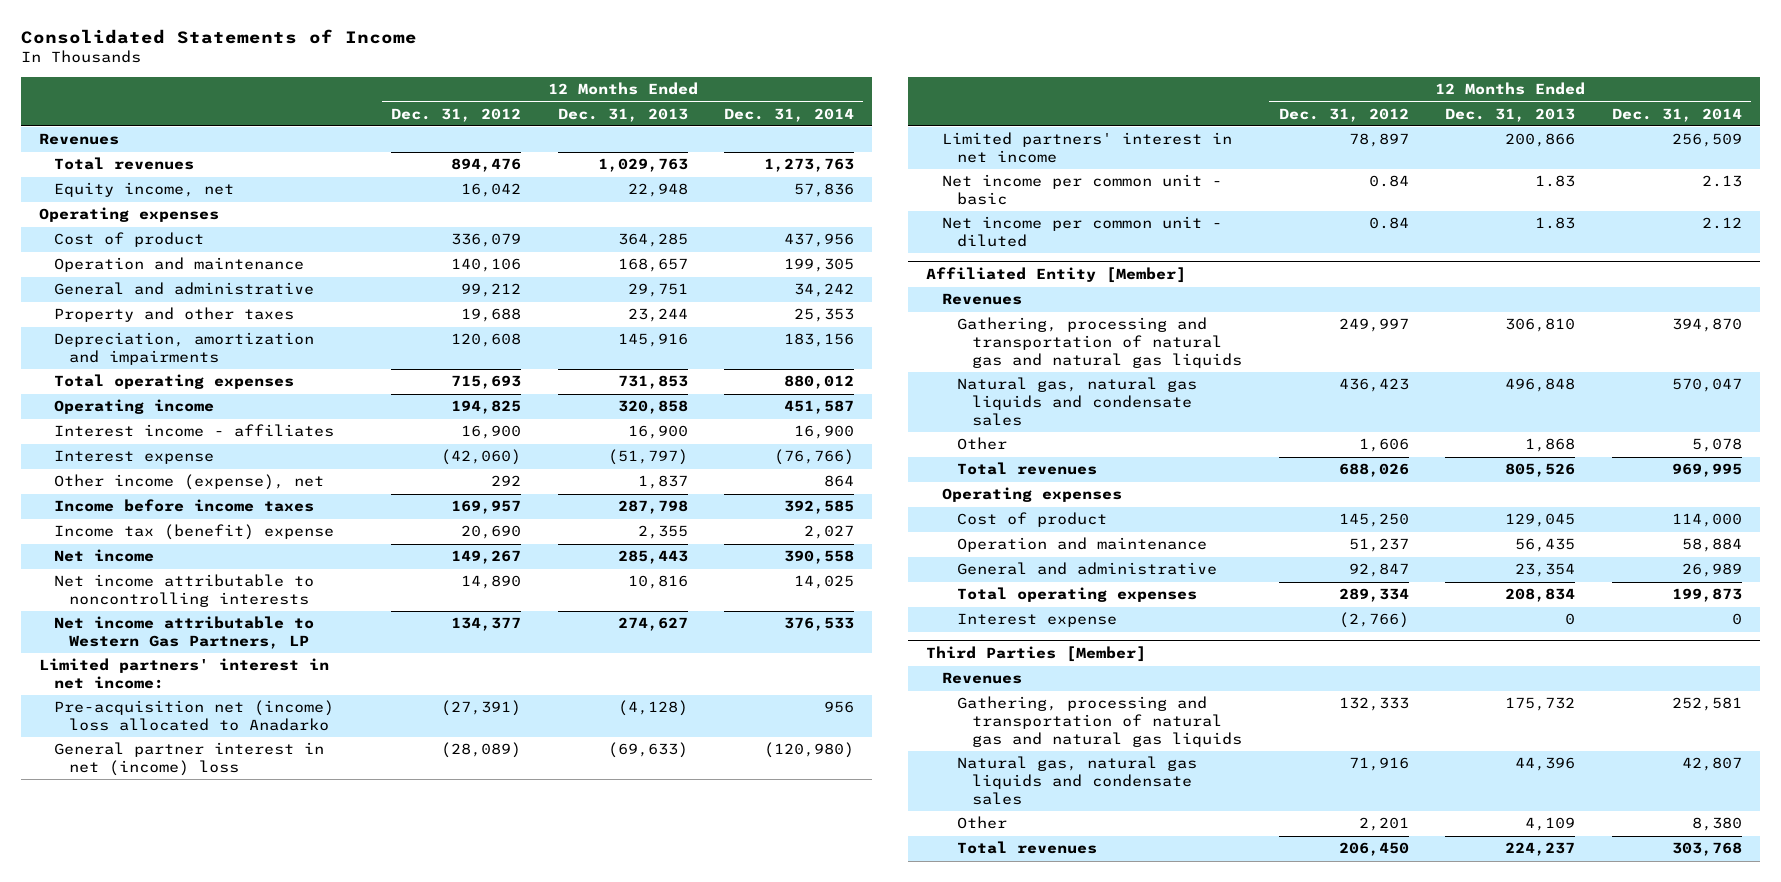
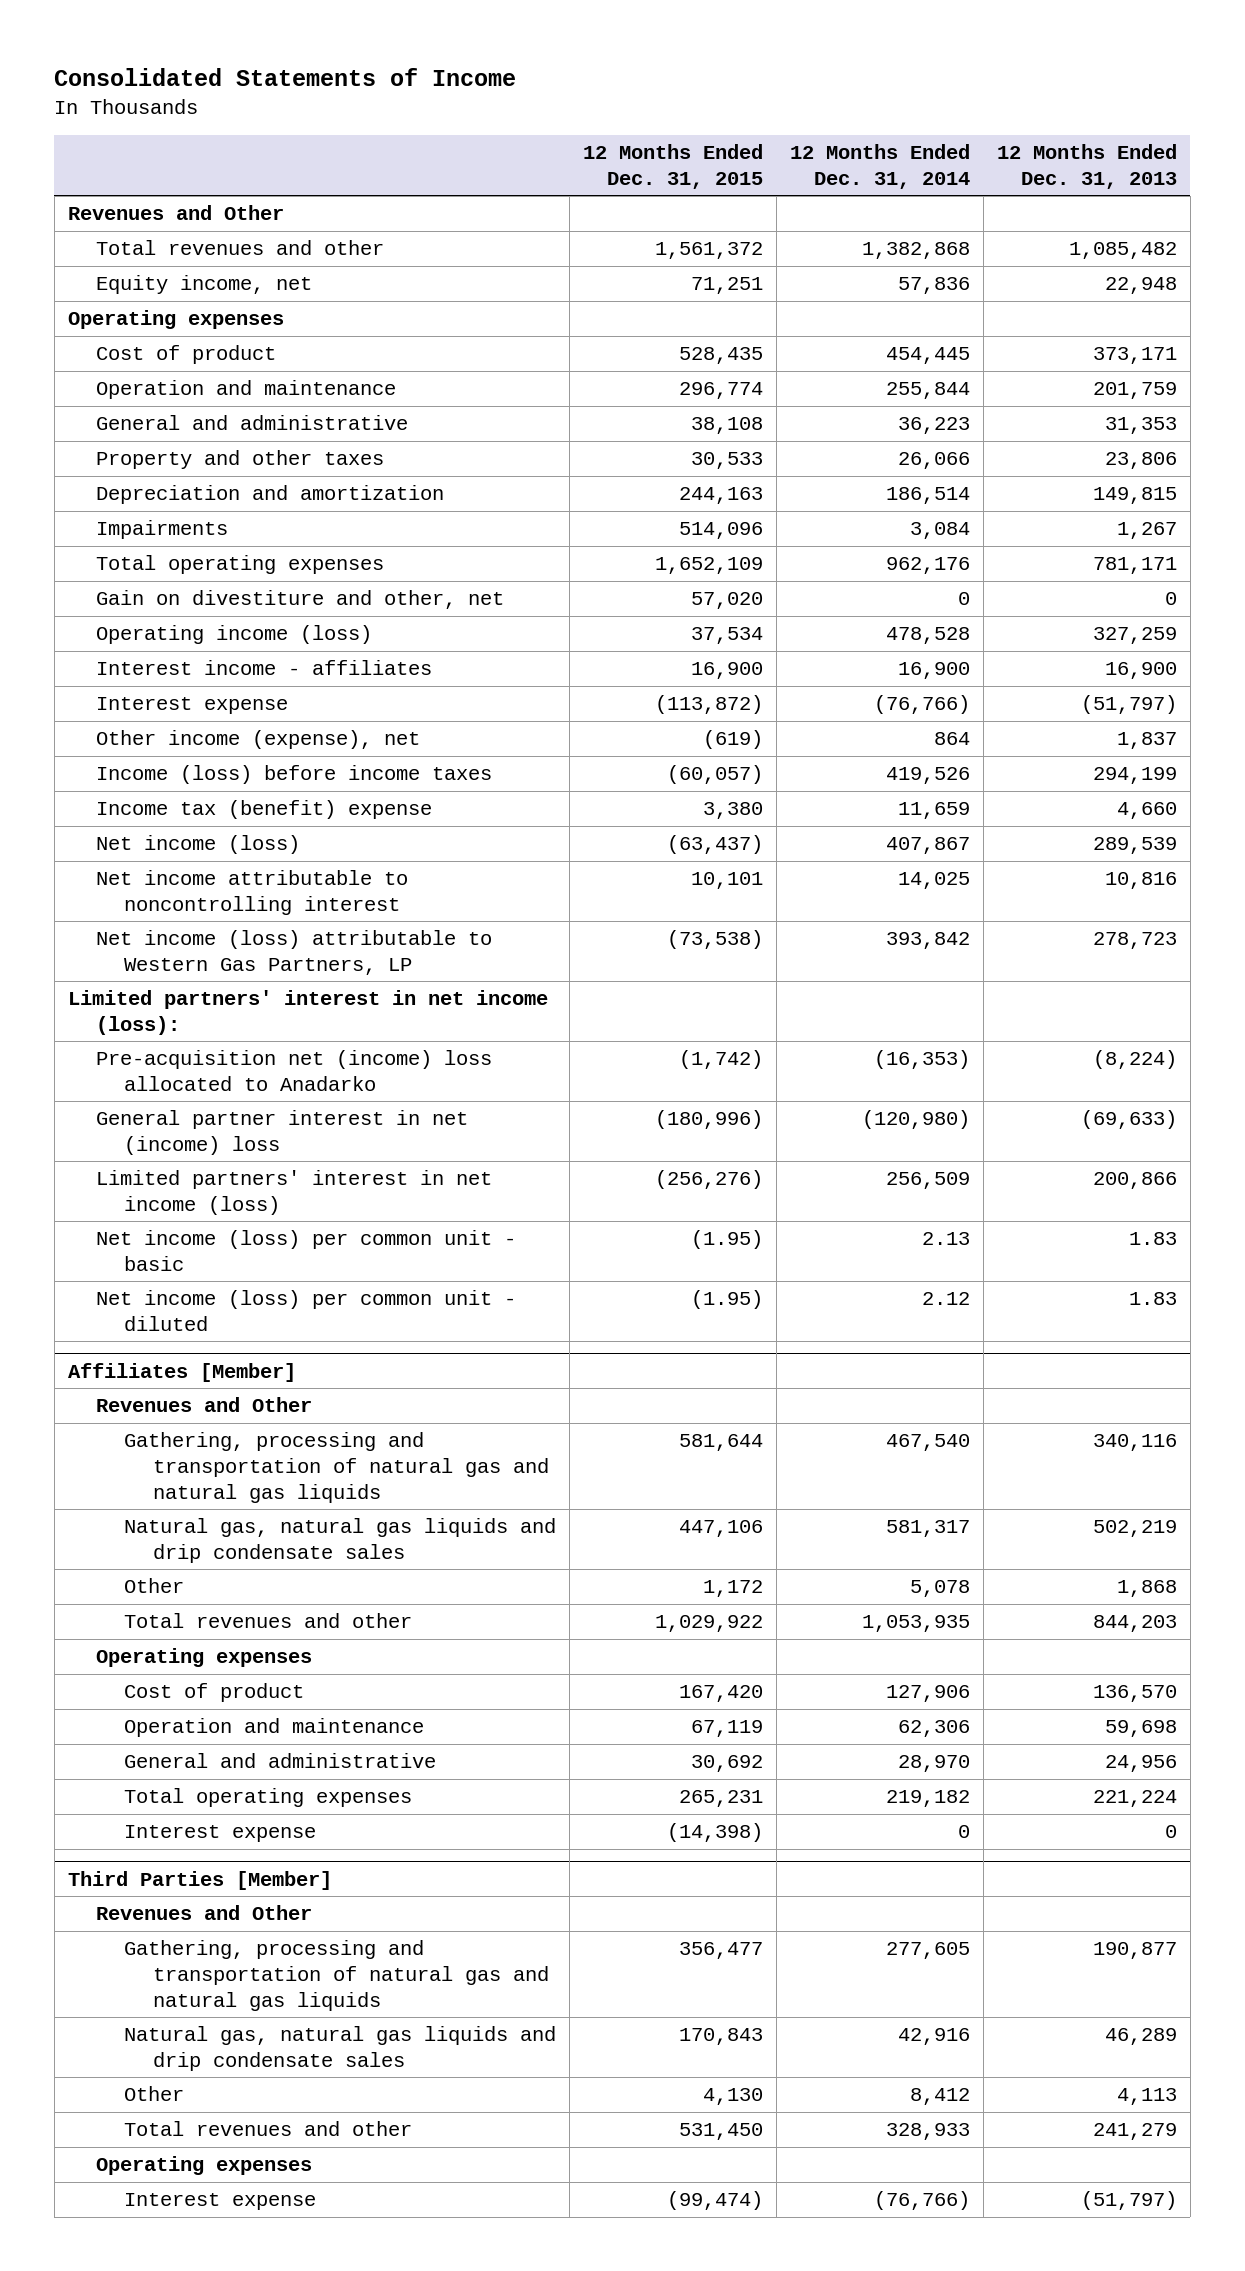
[391,107,522,122] Dec. 31, 2012 -> none
none -> [583,144,764,189] 12 Months Ended Dec. 31, 2015
[39,133,120,146] Revenues -> [67,205,284,221] Revenues and Other
[54,157,195,171] Total revenues -> [96,240,385,256] Total revenues and other
[597,158,688,173] 1,029,763 -> [1068,242,1177,260] 1,085,482
[764,158,855,173] 1,273,763 -> [862,242,971,260] 1,382,868
[617,233,688,248] 364,285 -> [1092,347,1177,365] 373,171
[784,233,855,248] 437,956 -> [886,347,971,365] 454,445
[617,258,688,273] 168,657 -> [1092,382,1177,400] 201,759
[784,258,855,273] 199,305 -> [886,382,971,400] 255,844
[627,283,688,298] 29,751 -> [1104,417,1177,435] 31,353
[794,283,855,298] 34,242 -> [898,417,971,435] 36,223
[627,308,688,323] 23,244 -> [1104,452,1177,470] 23,806
[794,308,855,323] 25,353 -> [898,452,971,470] 26,066
[54,332,315,366] Depreciation, amortization and impairments -> [96,485,445,505] Depreciation and amortization
[617,333,688,348] 145,916 -> [1092,487,1177,505] 149,815
[784,333,855,348] 183,156 -> [886,487,971,505] 186,514
none -> [96,520,229,540] Impairments
[617,375,688,390] 731,853 -> [1092,557,1177,575] 781,171
[784,375,855,390] 880,012 -> [886,557,971,575] 962,176
none -> [96,590,505,610] Gain on divestiture and other, net
[54,399,215,415] Operating income -> [96,625,373,645] Operating income (loss)
[617,400,688,415] 320,858 -> [1092,627,1177,645] 327,259
[784,400,855,415] 451,587 -> [886,627,971,645] 478,528
[54,499,315,513] Income before income taxes -> [96,765,493,785] Income (loss) before income taxes
[617,500,688,515] 287,798 -> [1092,767,1177,785] 294,199
[784,500,855,515] 392,585 -> [886,767,971,785] 419,526
[637,525,688,540] 2,355 -> [1116,802,1177,820] 4,660
[804,525,855,540] 2,027 -> [898,802,971,820] 11,659
[54,549,155,563] Net income -> [96,835,301,855] Net income (loss)
[617,550,688,565] 285,443 -> [1092,837,1177,855] 289,539
[784,550,855,565] 390,558 -> [886,837,971,855] 407,867
[54,574,315,608] Net income attributable to noncontrolling interests -> [96,870,409,915] Net income attributable to noncontrolling interest
[54,616,315,650] Net income attributable to Western Gas Partners, LP -> [96,930,493,975] Net income (loss) attributable to Western Gas Partners, LP
[617,617,688,632] 274,627 -> [1092,932,1177,950] 278,723
[784,617,855,632] 376,533 -> [886,932,971,950] 393,842
[39,658,330,690] Limited partners' interest in net income: -> [67,990,548,1035] Limited partners' interest in net income (loss):
[617,700,688,717] (4,128) -> [1092,1050,1177,1070] (8,224)
[824,701,855,714] 956 -> [874,1050,971,1070] (16,353)
[941,132,1232,164] Limited partners' interest in net income -> [96,1170,493,1215] Limited partners' interest in net income (loss)
[941,174,1222,206] Net income per common unit - basic -> [96,1230,517,1271] Net income (loss) per common unit - basic
[941,216,1222,248] Net income per common unit - diluted -> [96,1290,517,1331] Net income (loss) per common unit - diluted
[926,267,1187,284] Affiliated Entity [Member] -> [67,1362,296,1382] Affiliates [Member]
[941,293,1022,306] Revenues -> [96,1397,313,1413] Revenues and Other
[1505,318,1576,333] 306,810 -> [1092,1434,1177,1452] 340,116
[1671,318,1742,333] 394,870 -> [886,1434,971,1452] 467,540
[956,377,1197,426] Natural gas, natural gas liquids and condensate sales -> [124,1518,557,1563] Natural gas, natural gas liquids and drip condensate sales
[1505,378,1576,393] 496,848 -> [1092,1520,1177,1538] 502,219
[1671,378,1742,393] 570,047 -> [886,1520,971,1538] 581,317
[956,462,1097,476] Total revenues -> [124,1613,413,1629] Total revenues and other
[1505,463,1576,478] 805,526 -> [1092,1615,1177,1633] 844,203
[1671,463,1742,478] 969,995 -> [862,1615,971,1633] 1,053,935
[1505,513,1576,528] 129,045 -> [1092,1685,1177,1703] 136,570
[1671,513,1742,528] 114,000 -> [886,1685,971,1703] 127,906
[1515,538,1576,553] 56,435 -> [1104,1720,1177,1738] 59,698
[1681,538,1742,553] 58,884 -> [898,1720,971,1738] 62,306
[1515,563,1576,578] 23,354 -> [1104,1755,1177,1773] 24,956
[1681,563,1742,578] 26,989 -> [898,1755,971,1773] 28,970
[1505,588,1576,603] 208,834 -> [1092,1790,1177,1808] 221,224
[1671,588,1742,603] 199,873 -> [886,1790,971,1808] 219,182
[941,672,1022,685] Revenues -> [96,1905,313,1921] Revenues and Other
[1505,697,1576,712] 175,732 -> [1092,1942,1177,1960] 190,877
[1671,697,1742,712] 252,581 -> [886,1942,971,1960] 277,605
[956,756,1197,805] Natural gas, natural gas liquids and condensate sales -> [124,2026,557,2071] Natural gas, natural gas liquids and drip condensate sales
[1515,757,1576,772] 44,396 -> [1104,2028,1177,2046] 46,289
[1681,757,1742,772] 42,807 -> [898,2028,971,2046] 42,916
[1525,817,1576,832] 4,109 -> [1116,2088,1177,2106] 4,113
[1691,817,1742,832] 8,380 -> [910,2088,971,2106] 8,412
[956,841,1097,855] Total revenues -> [124,2121,413,2137] Total revenues and other
[1505,842,1576,857] 224,237 -> [1092,2123,1177,2141] 241,279
[1671,842,1742,857] 303,768 -> [886,2123,971,2141] 328,933
none -> [96,2156,313,2176] Operating expenses
none -> [124,2193,317,2211] Interest expense

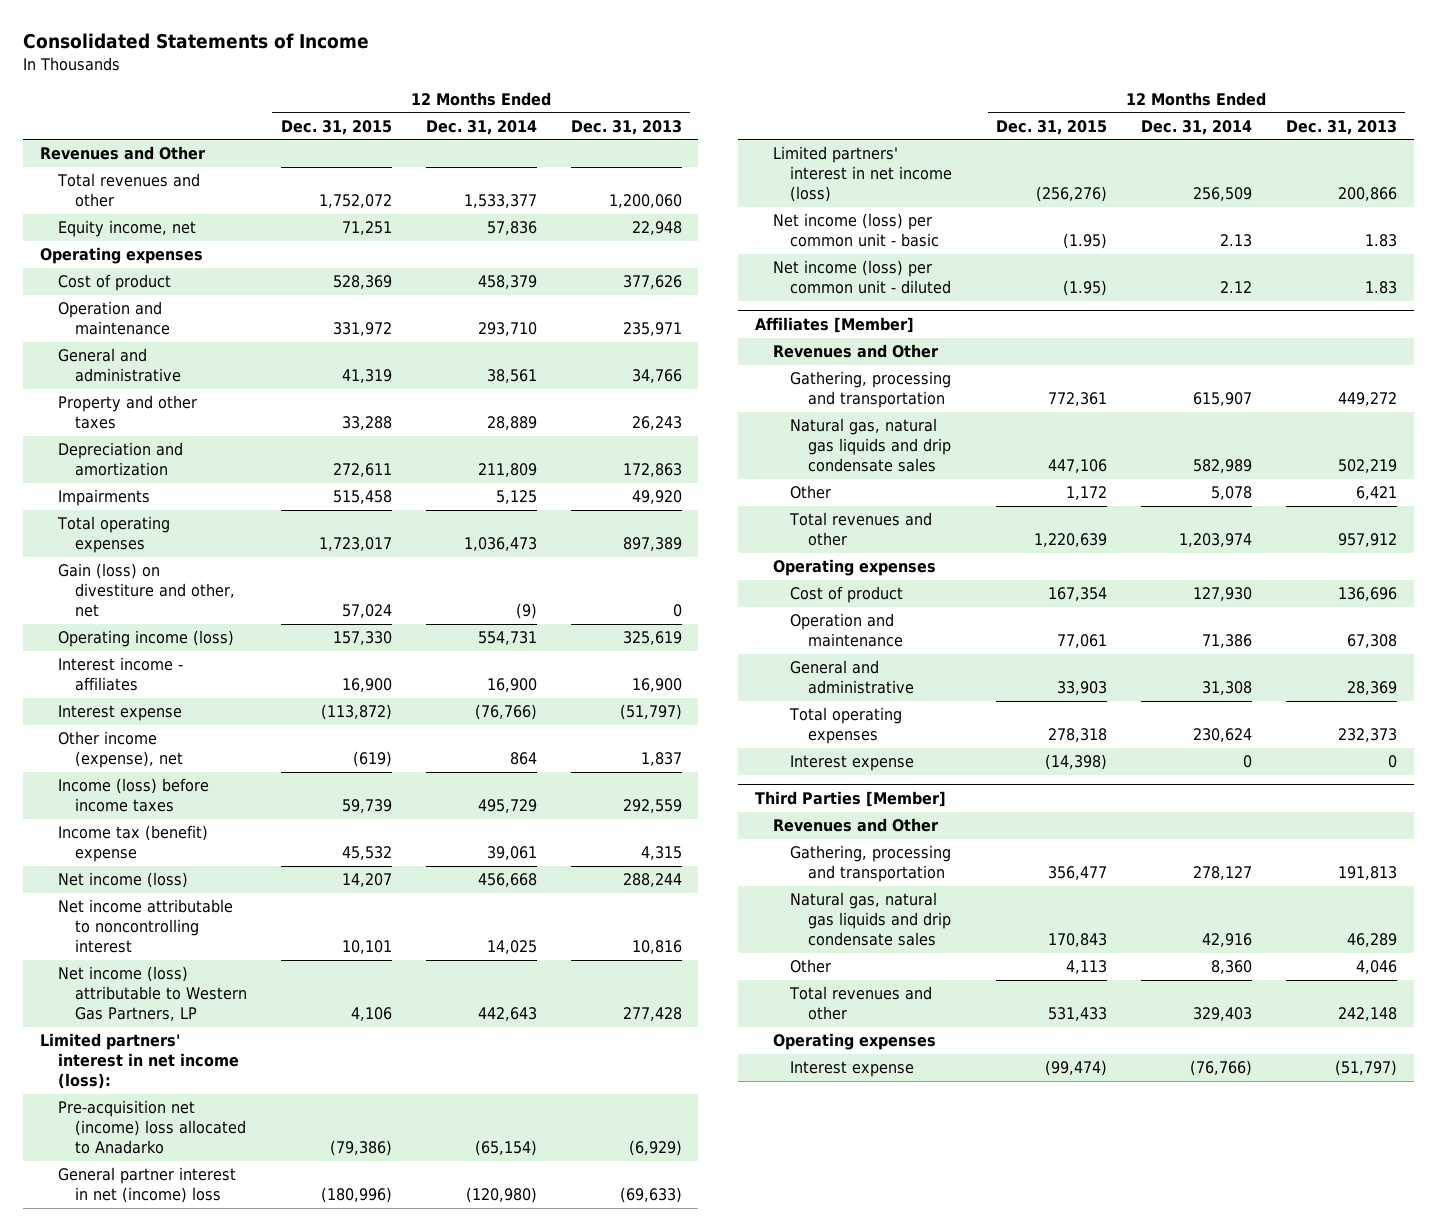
[655,242,764,260] 1,561,372 -> [318,194,392,209] 1,752,072
[862,242,971,260] 1,382,868 -> [463,194,537,209] 1,533,377
[1068,242,1177,260] 1,085,482 -> [608,194,682,209] 1,200,060
[679,347,764,365] 528,435 -> [332,275,392,290] 528,369
[886,347,971,365] 454,445 -> [477,275,537,290] 458,379
[1092,347,1177,365] 373,171 -> [622,275,682,290] 377,626
[679,382,764,400] 296,774 -> [332,322,392,337] 331,972
[886,382,971,400] 255,844 -> [477,322,537,337] 293,710
[1092,382,1177,400] 201,759 -> [622,322,682,337] 235,971
[691,417,764,435] 38,108 -> [341,369,392,384] 41,319
[898,417,971,435] 36,223 -> [486,369,537,384] 38,561
[1104,417,1177,435] 31,353 -> [631,369,682,384] 34,766
[691,452,764,470] 30,533 -> [341,416,392,431] 33,288
[898,452,971,470] 26,066 -> [486,416,537,431] 28,889
[1104,452,1177,470] 23,806 -> [631,416,682,431] 26,243
[679,487,764,505] 244,163 -> [332,463,392,478] 272,611
[886,487,971,505] 186,514 -> [477,463,537,478] 211,809
[1092,487,1177,505] 149,815 -> [622,463,682,478] 172,863
[679,522,764,540] 514,096 -> [332,490,392,505] 515,458
[910,522,971,540] 3,084 -> [495,490,537,505] 5,125
[1116,522,1177,540] 1,267 -> [631,490,682,505] 49,920
[655,557,764,575] 1,652,109 -> [318,537,392,552] 1,723,017
[886,557,971,575] 962,176 -> [463,537,537,552] 1,036,473
[1092,557,1177,575] 781,171 -> [622,537,682,552] 897,389
[96,590,505,610] Gain on divestiture and other, net -> [57,563,236,618] Gain (loss) on divestiture and other, net
[691,592,764,610] 57,020 -> [341,604,392,619] 57,024
[958,592,971,606] 0 -> [515,603,537,620] (9)
[691,627,764,645] 37,534 -> [332,631,392,646] 157,330
[886,627,971,645] 478,528 -> [477,631,537,646] 554,731
[1092,627,1177,645] 327,259 -> [622,631,682,646] 325,619
[667,765,764,785] (60,057) -> [341,799,392,814] 59,739
[886,767,971,785] 419,526 -> [477,799,537,814] 495,729
[1092,767,1177,785] 294,199 -> [622,799,682,814] 292,559
[703,802,764,820] 3,380 -> [341,846,392,861] 45,532
[898,802,971,820] 11,659 -> [486,846,537,861] 39,061
[1116,802,1177,820] 4,660 -> [640,846,682,861] 4,315
[667,835,764,855] (63,437) -> [341,873,392,888] 14,207
[886,837,971,855] 407,867 -> [477,873,537,888] 456,668
[1092,837,1177,855] 289,539 -> [622,873,682,888] 288,244
[667,930,764,950] (73,538) -> [350,1007,392,1022] 4,106
[886,932,971,950] 393,842 -> [477,1007,537,1022] 442,643
[1092,932,1177,950] 278,723 -> [622,1007,682,1022] 277,428
[679,1050,764,1070] (1,742) -> [329,1140,392,1157] (79,386)
[874,1050,971,1070] (16,353) -> [474,1140,537,1157] (65,154)
[1092,1050,1177,1070] (8,224) -> [628,1140,682,1157] (6,929)
[124,1432,549,1503] Gathering, processing and transportation of natural gas and natural gas liquids -> [790,371,952,409] Gathering, processing and transportation
[679,1434,764,1452] 581,644 -> [1048,392,1108,407] 772,361
[886,1434,971,1452] 467,540 -> [1192,392,1252,407] 615,907
[1092,1434,1177,1452] 340,116 -> [1337,392,1397,407] 449,272
[886,1520,971,1538] 581,317 -> [1192,459,1252,474] 582,989
[1116,1580,1177,1598] 1,868 -> [1355,486,1397,501] 6,421
[655,1615,764,1633] 1,029,922 -> [1034,533,1108,548] 1,220,639
[862,1615,971,1633] 1,053,935 -> [1178,533,1252,548] 1,203,974
[1092,1615,1177,1633] 844,203 -> [1337,533,1397,548] 957,912
[679,1685,764,1703] 167,420 -> [1048,587,1108,602] 167,354
[886,1685,971,1703] 127,906 -> [1192,587,1252,602] 127,930
[1092,1685,1177,1703] 136,570 -> [1337,587,1397,602] 136,696
[691,1720,764,1738] 67,119 -> [1057,634,1108,649] 77,061
[898,1720,971,1738] 62,306 -> [1201,634,1252,649] 71,386
[1104,1720,1177,1738] 59,698 -> [1346,634,1397,649] 67,308
[691,1755,764,1773] 30,692 -> [1057,681,1108,696] 33,903
[898,1755,971,1773] 28,970 -> [1201,681,1252,696] 31,308
[1104,1755,1177,1773] 24,956 -> [1346,681,1397,696] 28,369
[679,1790,764,1808] 265,231 -> [1048,728,1108,743] 278,318
[886,1790,971,1808] 219,182 -> [1192,728,1252,743] 230,624
[1092,1790,1177,1808] 221,224 -> [1337,728,1397,743] 232,373
[124,1940,549,2011] Gathering, processing and transportation of natural gas and natural gas liquids -> [790,845,952,883] Gathering, processing and transportation
[886,1942,971,1960] 277,605 -> [1192,866,1252,881] 278,127
[1092,1942,1177,1960] 190,877 -> [1337,866,1397,881] 191,813
[703,2088,764,2106] 4,130 -> [1066,960,1108,975] 4,113
[910,2088,971,2106] 8,412 -> [1210,960,1252,975] 8,360
[1116,2088,1177,2106] 4,113 -> [1355,960,1397,975] 4,046
[679,2123,764,2141] 531,450 -> [1048,1007,1108,1022] 531,433
[886,2123,971,2141] 328,933 -> [1192,1007,1252,1022] 329,403
[1092,2123,1177,2141] 241,279 -> [1337,1007,1397,1022] 242,148

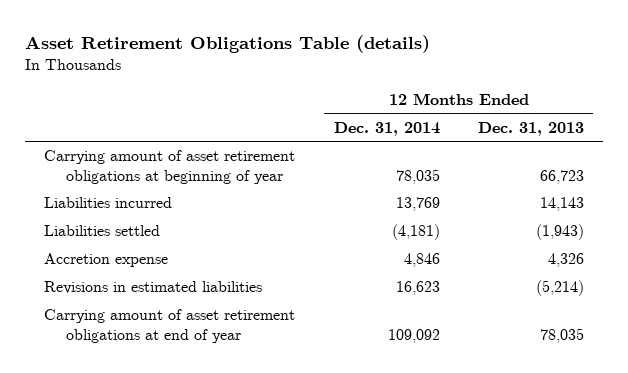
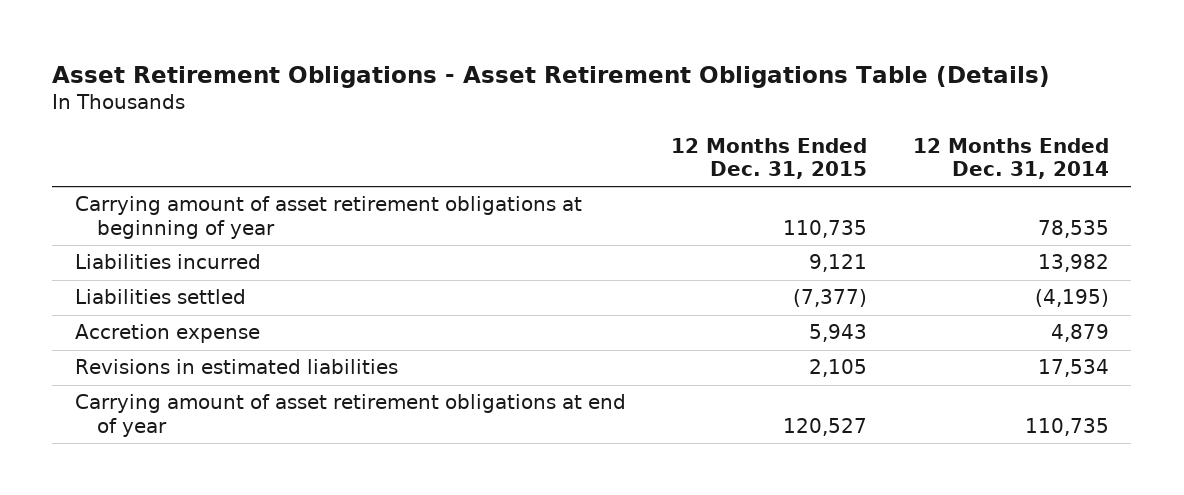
[25,35,431,54] Asset Retirement Obligations Table (details) -> [52,65,1051,88] Asset Retirement Obligations - Asset Retirement Obligations Table (Details)
[477,121,584,136] Dec. 31, 2013 -> none
none -> [671,138,868,180] 12 Months Ended Dec. 31, 2015
[395,168,440,184] 78,035 -> [1037,219,1109,238] 78,535
[395,197,440,212] 13,769 -> [1037,254,1109,273] 13,982
[391,224,440,241] (4,181) -> [1034,289,1109,308] (4,195)
[403,253,440,268] 4,846 -> [1050,324,1109,343] 4,879
[395,281,440,296] 16,623 -> [1037,359,1109,378] 17,534
[387,328,440,343] 109,092 -> [1024,417,1109,436] 110,735

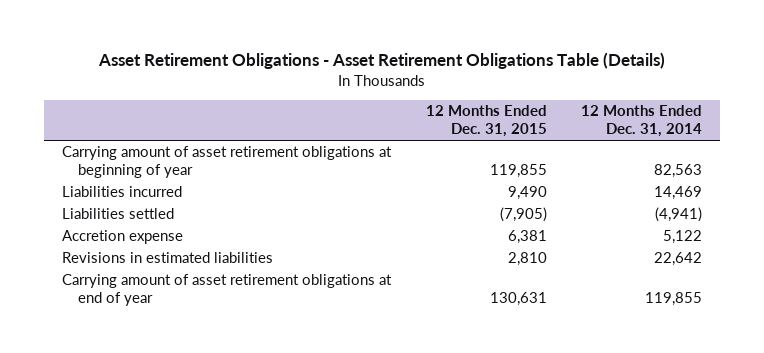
[783,219,868,238] 110,735 -> [489,164,547,179] 119,855
[1037,219,1109,238] 78,535 -> [654,164,703,179] 82,563
[809,254,868,273] 9,121 -> [507,186,547,201] 9,490
[1037,254,1109,273] 13,982 -> [654,186,703,201] 14,469
[793,289,868,308] (7,377) -> [499,207,547,223] (7,905)
[1034,289,1109,308] (4,195) -> [655,207,703,223] (4,941)
[809,324,868,343] 5,943 -> [507,230,547,245] 6,381
[1050,324,1109,343] 4,879 -> [663,230,703,245] 5,122
[809,359,868,378] 2,105 -> [507,252,547,267] 2,810
[1037,359,1109,378] 17,534 -> [654,252,703,267] 22,642
[783,417,868,436] 120,527 -> [489,292,547,307] 130,631
[1024,417,1109,436] 110,735 -> [645,292,703,307] 119,855

